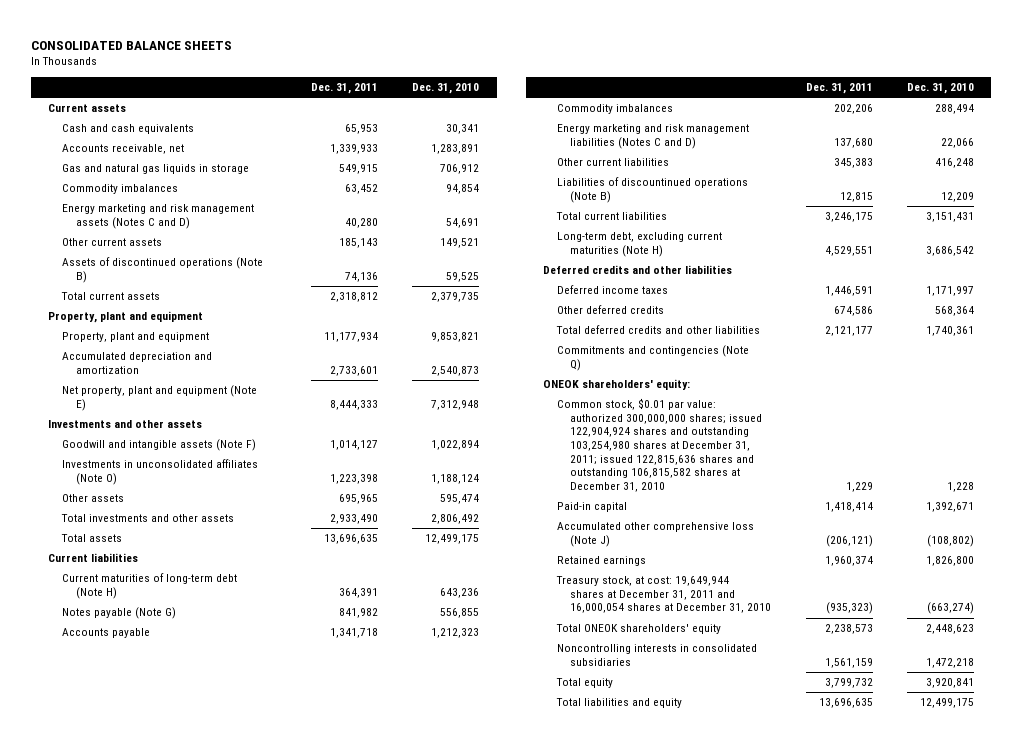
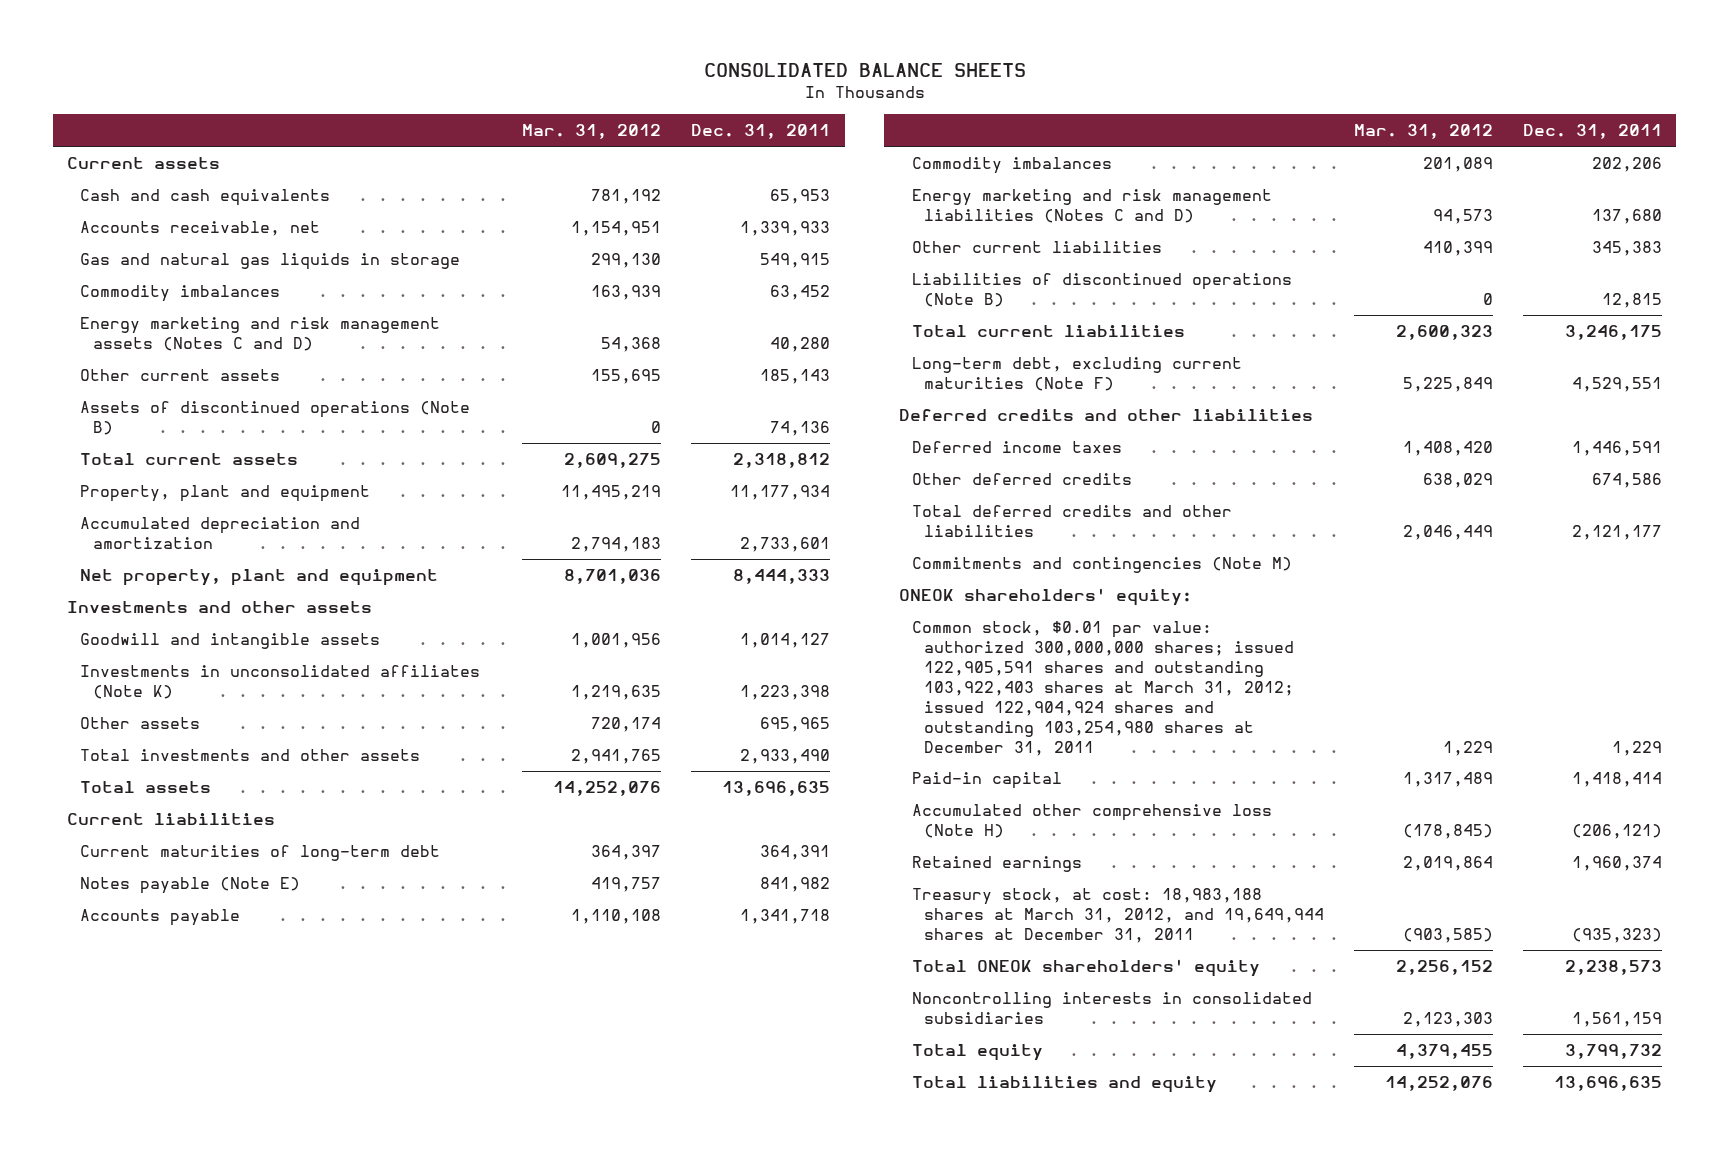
[412,83,480,95] Dec. 31, 2010 -> none
none -> [522,124,662,140] Mar. 31, 2012
[48,311,204,324] Property, plant and equipment -> none
[62,385,258,411] Net property, plant and equipment (Note E) -> [80,568,439,586] Net property, plant and equipment
[62,439,257,452] Goodwill and intangible assets (Note F) -> [80,632,381,649] Goodwill and intangible assets
[62,459,259,485] Investments in unconsolidated affiliates (Note O) -> [80,664,481,699] Investments in unconsolidated affiliates (Note K)
[62,573,238,599] Current maturities of long-term debt (Note H) -> [80,844,441,861] Current maturities of long-term debt
[62,607,177,620] Notes payable (Note G) -> [80,876,301,894] Notes payable (Note E)
[556,177,748,203] Liabilities of discountinued operations (Note B) -> [911,272,1292,307] Liabilities of discontinued operations (Note B)
[556,232,722,257] Long-term debt, excluding current maturities (Note H) -> [911,356,1242,391] Long-term debt, excluding current maturities (Note F)
[556,345,749,371] Commitments and contingencies (Note Q) -> [911,556,1292,573] Commitments and contingencies (Note M)
[556,398,763,492] Common stock, $0.01 par value: authorized 300,000,000 shares; issued 122,904,924 shares and outstanding 103,254,980 shares at December 31, 2011; issued 122,815,636 shares and outstanding 106,815,582 shares at December 31, 2010 -> [911,620,1295,756] Common stock, $0.01 par value: authorized 300,000,000 shares; issued 122,905,591 shares and outstanding 103,922,403 shares at March 31, 2012; issued 122,904,924 shares and outstanding 103,254,980 shares at December 31, 2011
[556,522,754,547] Accumulated other comprehensive loss (Note J) -> [911,803,1272,838] Accumulated other comprehensive loss (Note H)
[555,576,772,614] Treasury stock, at cost: 19,649,944 shares at December 31, 2011 and 16,000,054 shares at December 31, 2010 -> [911,887,1325,943] Treasury stock, at cost: 18,983,188 shares at March 31, 2012, and 19,649,944 shares at December 31, 2011

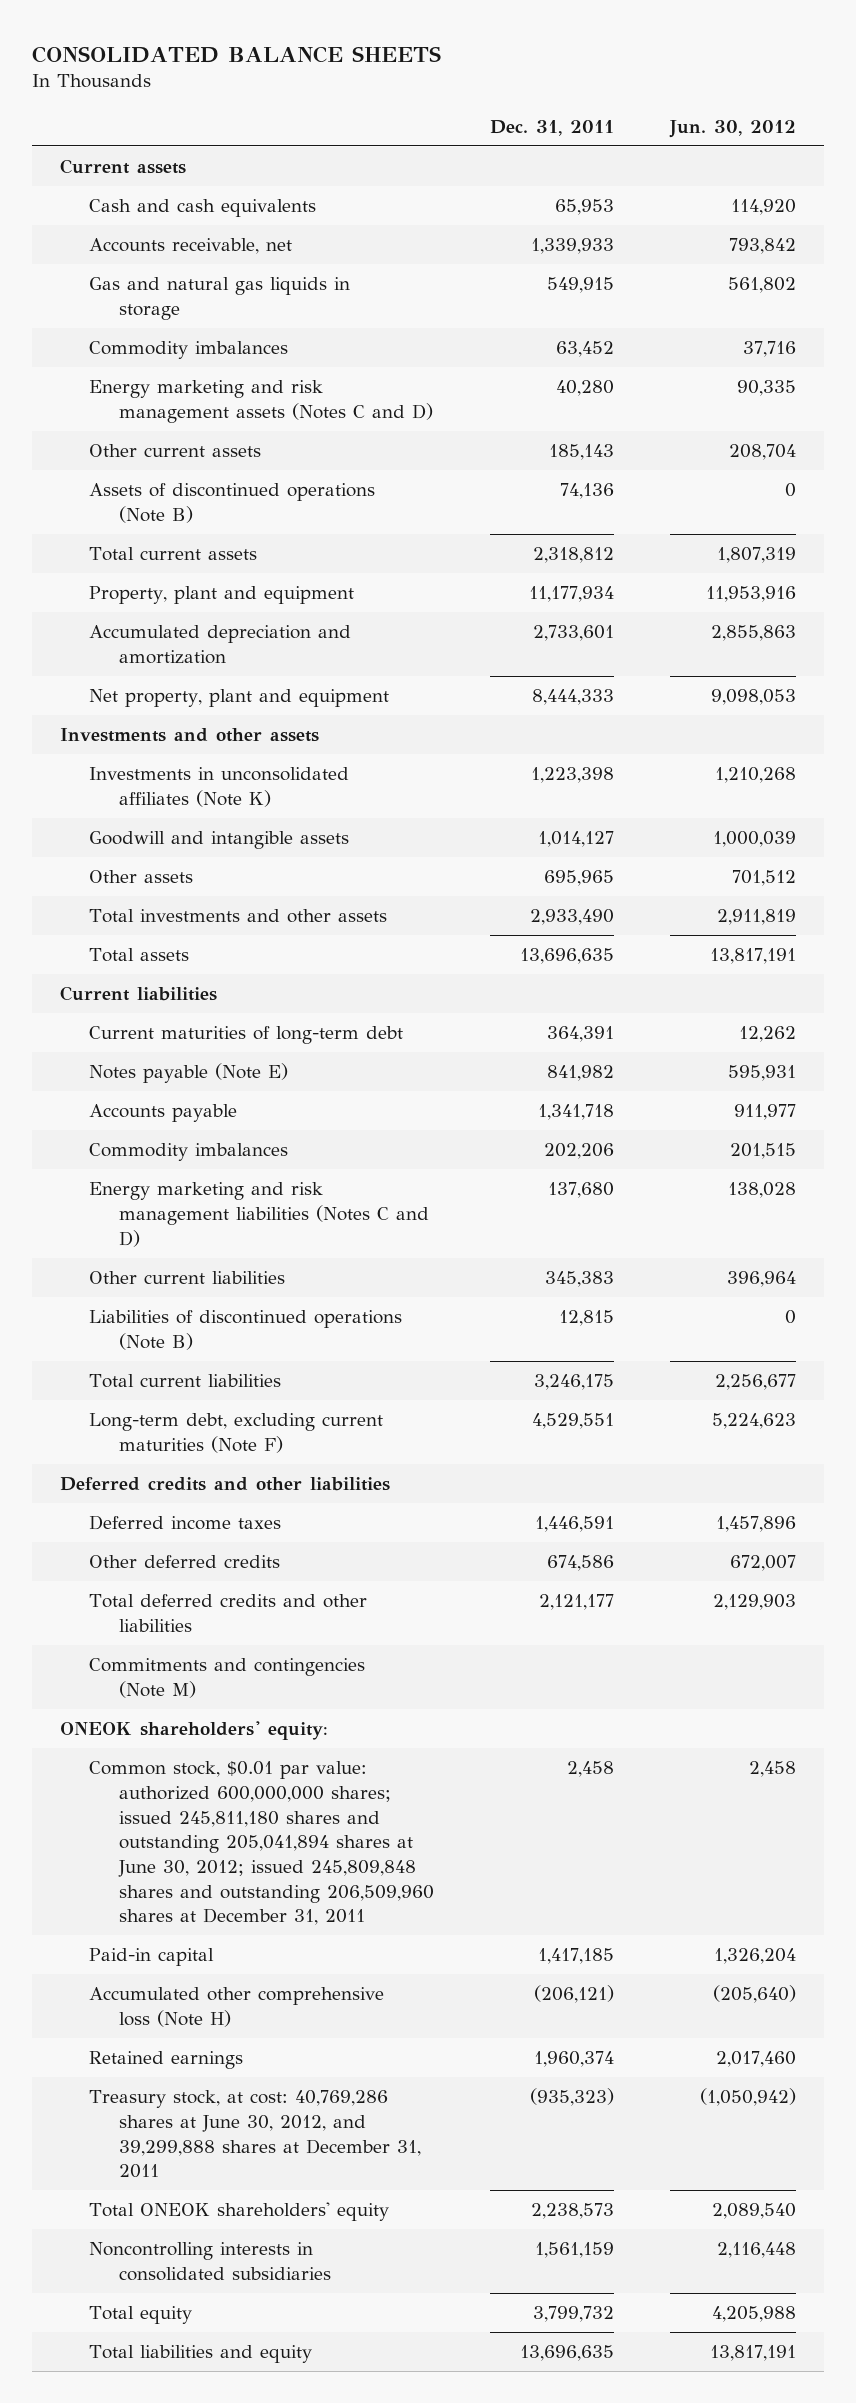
[522,124,662,140] Mar. 31, 2012 -> none
none -> [669,119,797,138] Jun. 30, 2012
[80,632,381,649] Goodwill and intangible assets -> [89,831,350,850] Goodwill and intangible assets
[911,620,1295,756] Common stock, $0.01 par value: authorized 300,000,000 shares; issued 122,905,591 shares and outstanding 103,922,403 shares at March 31, 2012; issued 122,904,924 shares and outstanding 103,254,980 shares at December 31, 2011 -> [89,1761,434,1926] Common stock, $0.01 par value: authorized 600,000,000 shares; issued 245,811,180 shares and outstanding 205,041,894 shares at June 30, 2012; issued 245,809,848 shares and outstanding 206,509,960 shares at December 31, 2011
[1611,740,1662,756] 1,229 -> [566,1761,614,1778] 2,458
[1571,771,1662,787] 1,418,414 -> [537,1948,614,1965] 1,417,185
[911,887,1325,943] Treasury stock, at cost: 18,983,188 shares at March 31, 2012, and 19,649,944 shares at December 31, 2011 -> [89,2090,421,2179] Treasury stock, at cost: 40,769,286 shares at June 30, 2012, and 39,299,888 shares at December 31, 2011

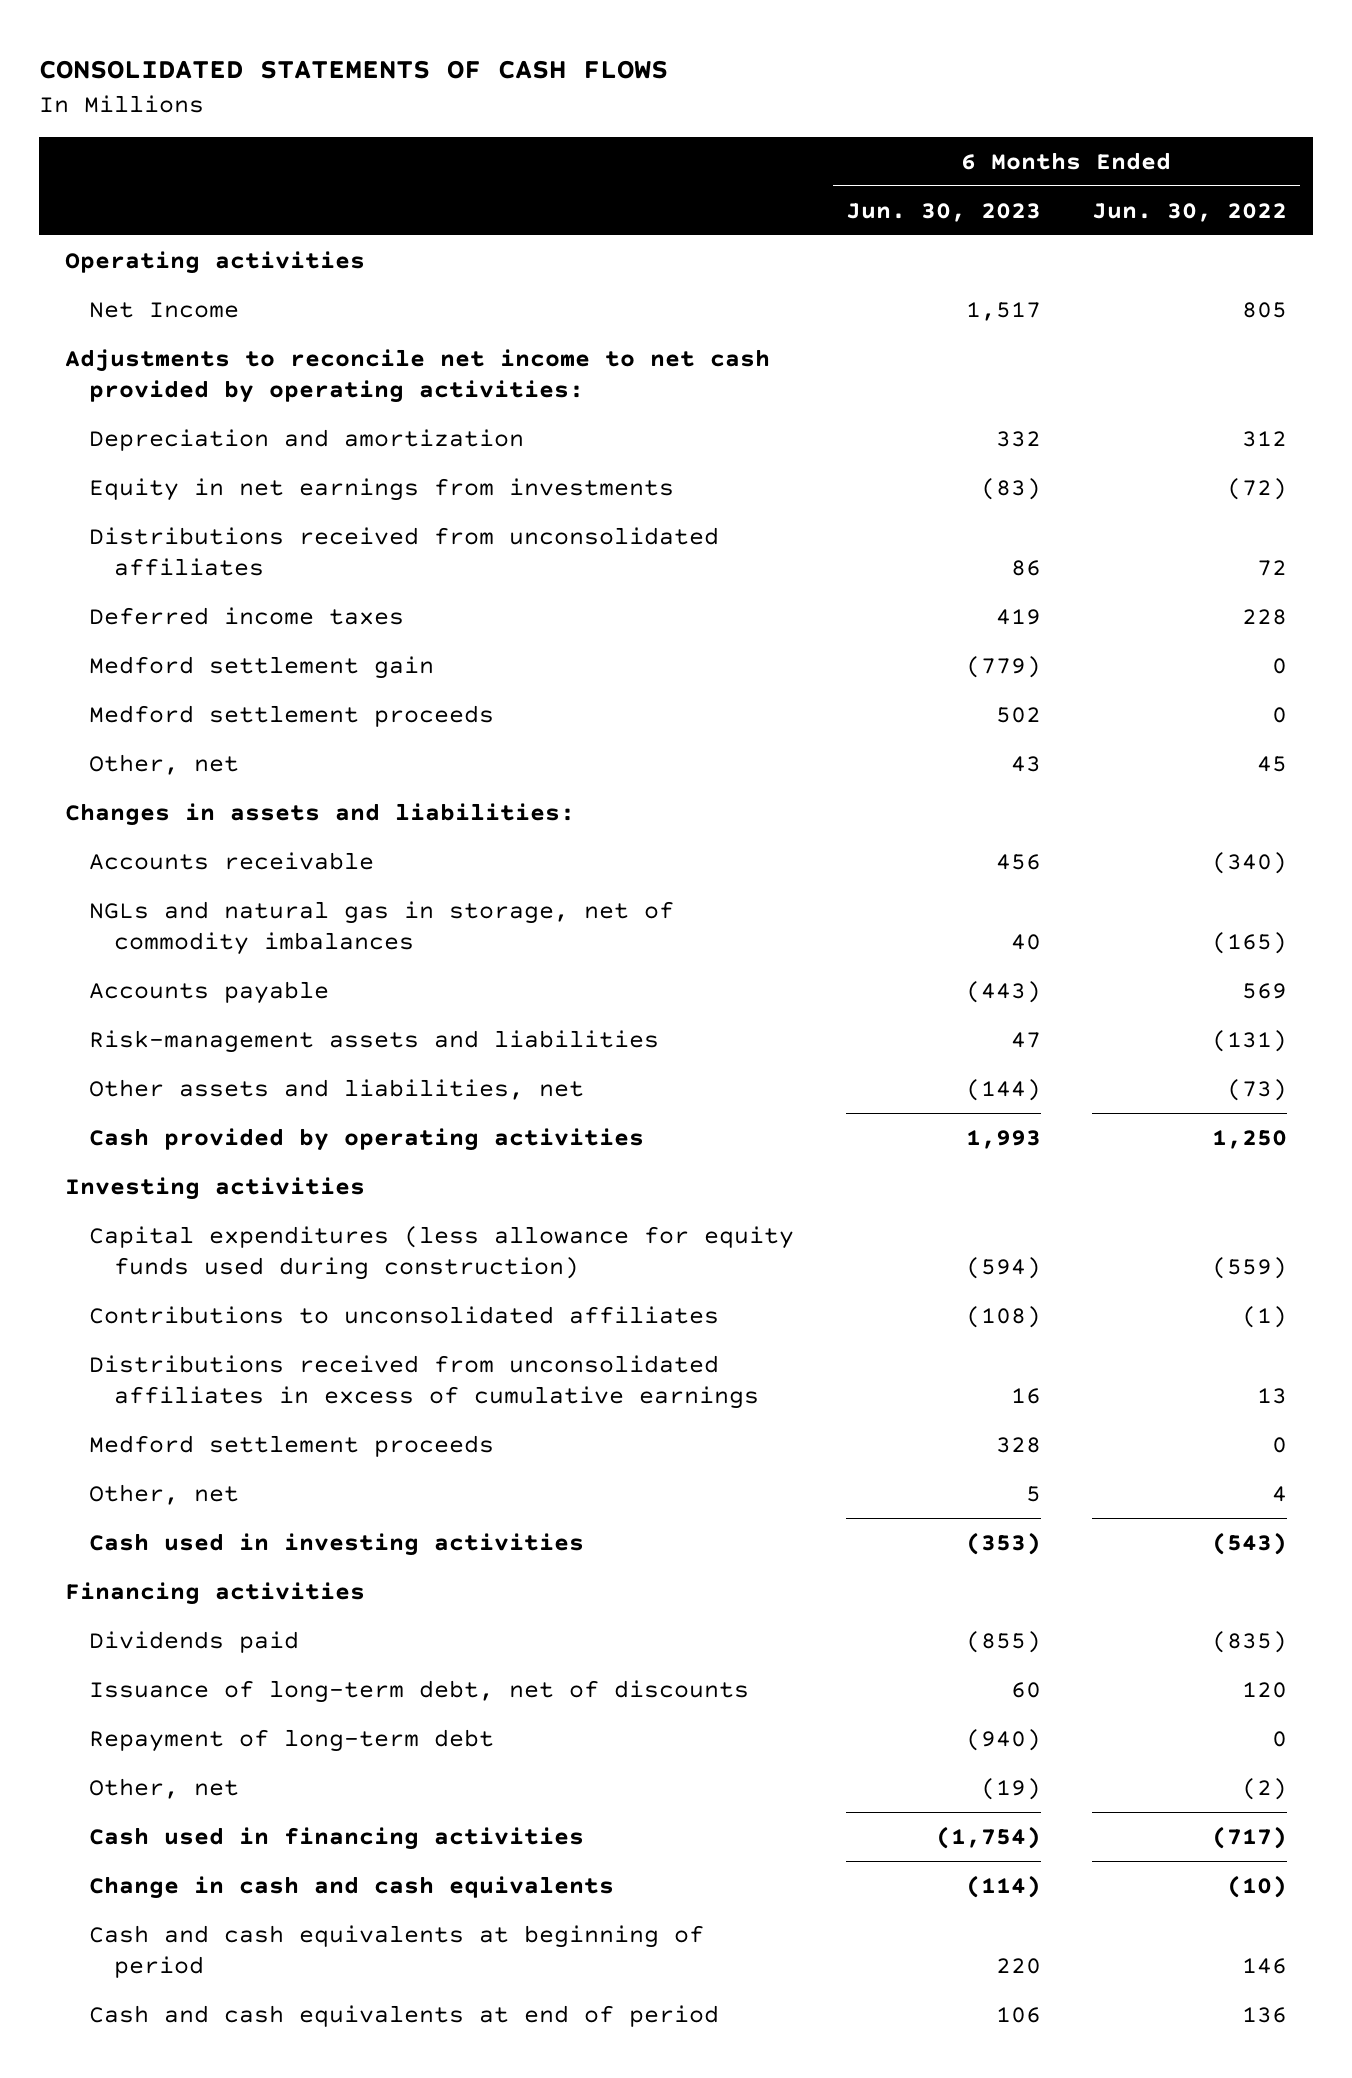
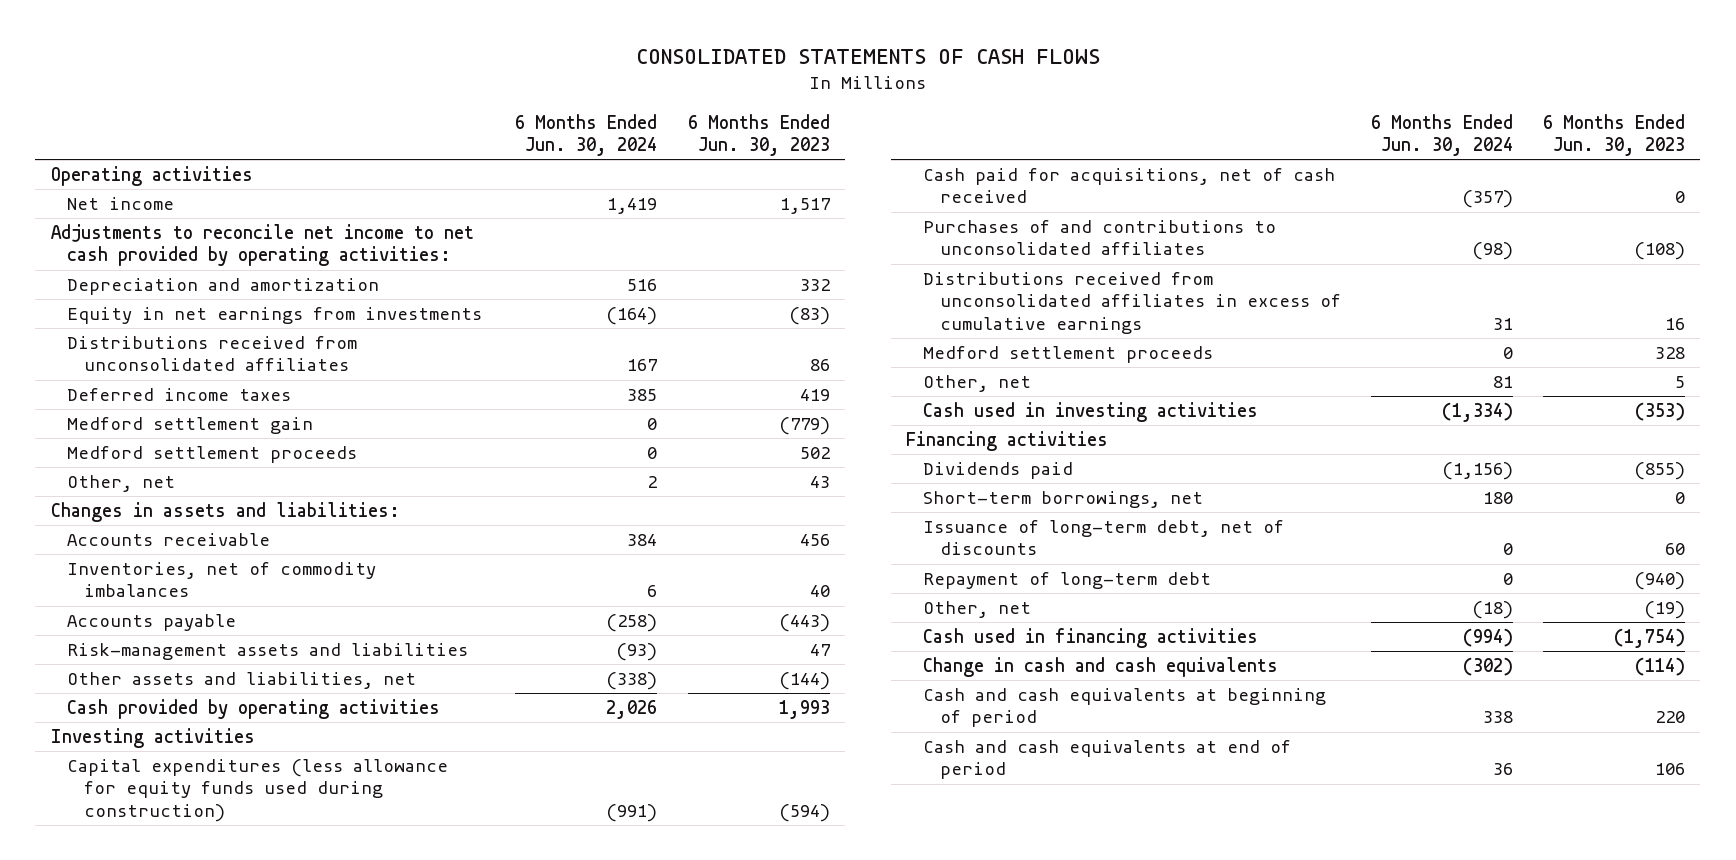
[1092,202,1288,222] Jun. 30, 2022 -> none
none -> [515,113,658,157] 6 Months Ended Jun. 30, 2024
[89,301,240,318] Net Income -> [67,197,175,211] Net income
[89,900,675,955] NGLs and natural gas in storage, net of commodity imbalances -> [67,562,377,598] Inventories, net of commodity imbalances
none -> [922,168,1335,204] Cash paid for acquisitions, net of cash received
[89,1305,720,1324] Contributions to unconsolidated affiliates -> [922,220,1276,256] Purchases of and contributions to unconsolidated affiliates
none -> [922,491,1203,509] Short-term borrowings, net

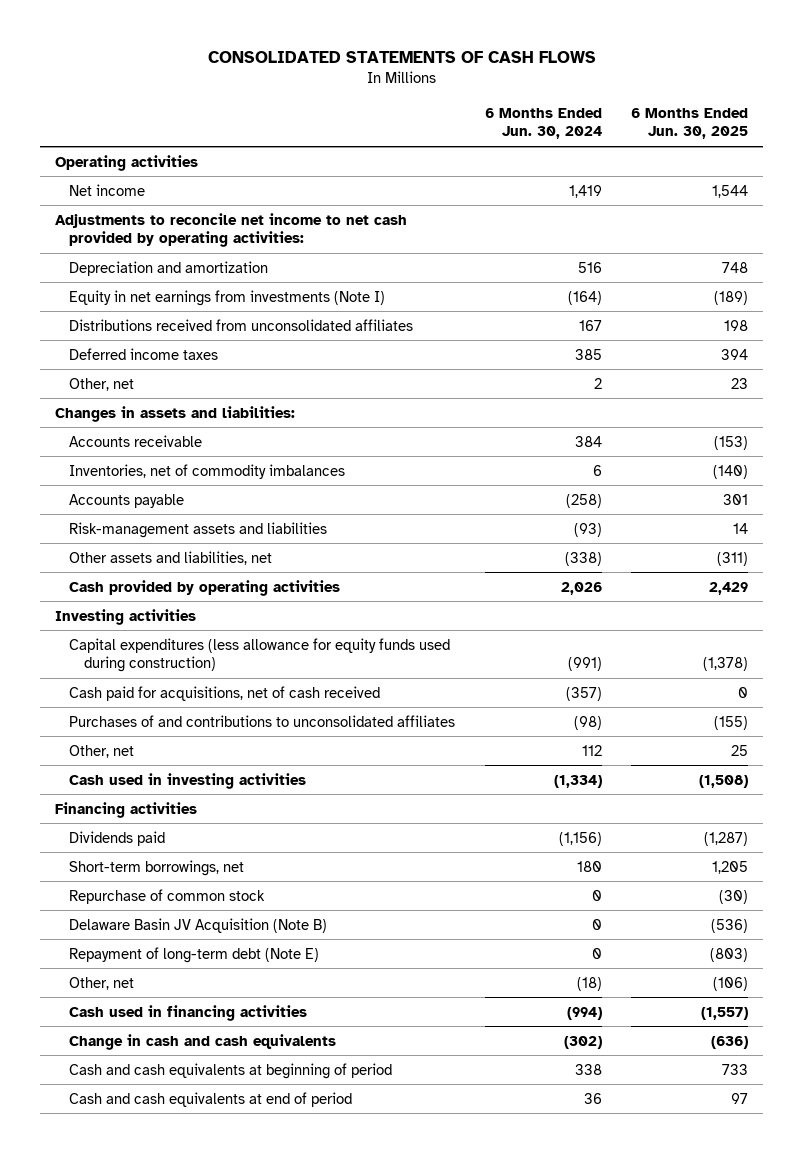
[687,113,830,157] 6 Months Ended Jun. 30, 2023 -> none
none -> [631,108,749,140] 6 Months Ended Jun. 30, 2025
[67,307,483,325] Equity in net earnings from investments -> [69,289,386,306] Equity in net earnings from investments (Note I)
[67,417,314,435] Medford settlement gain -> none
[67,446,358,464] Medford settlement proceeds -> none
[922,272,1341,334] Distributions received from unconsolidated affiliates in excess of cumulative earnings -> none
[922,346,1213,364] Medford settlement proceeds -> none
[1493,376,1514,389] 81 -> [581,744,602,756] 112
[922,520,1284,556] Issuance of long-term debt, net of discounts -> none
none -> [69,888,266,904] Repurchase of common stock
none -> [69,917,328,933] Delaware Basin JV Acquisition (Note B)
[922,572,1211,590] Repayment of long-term debt -> [69,946,320,963] Repayment of long-term debt (Note E)

